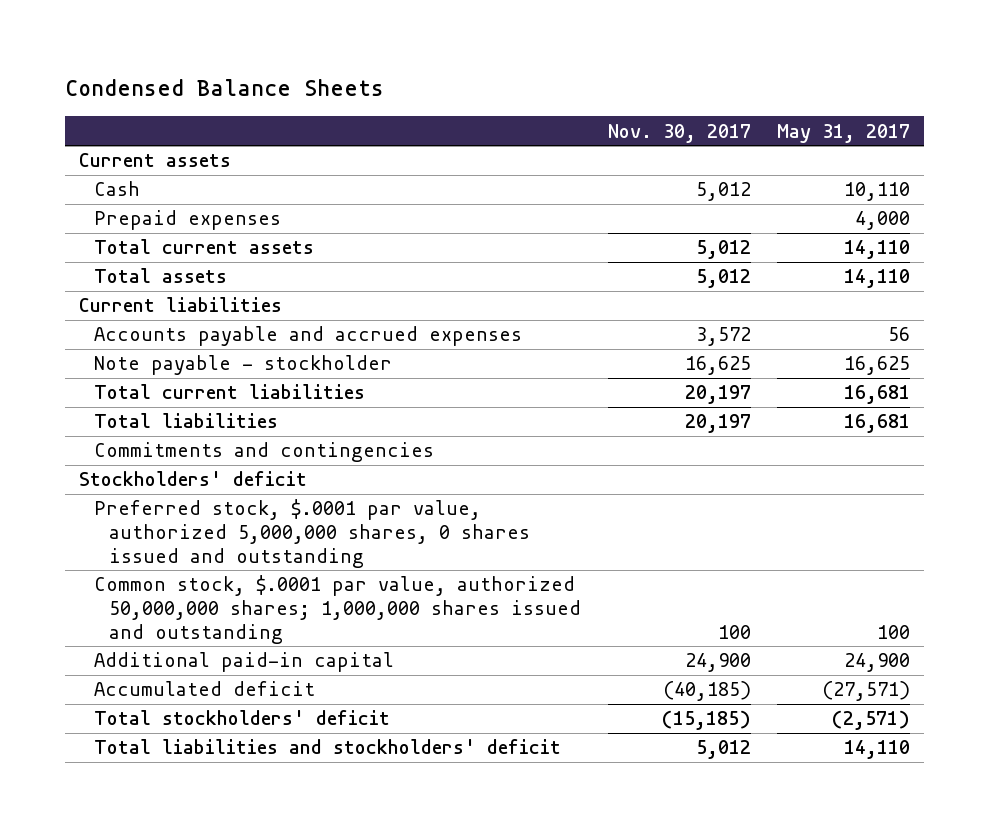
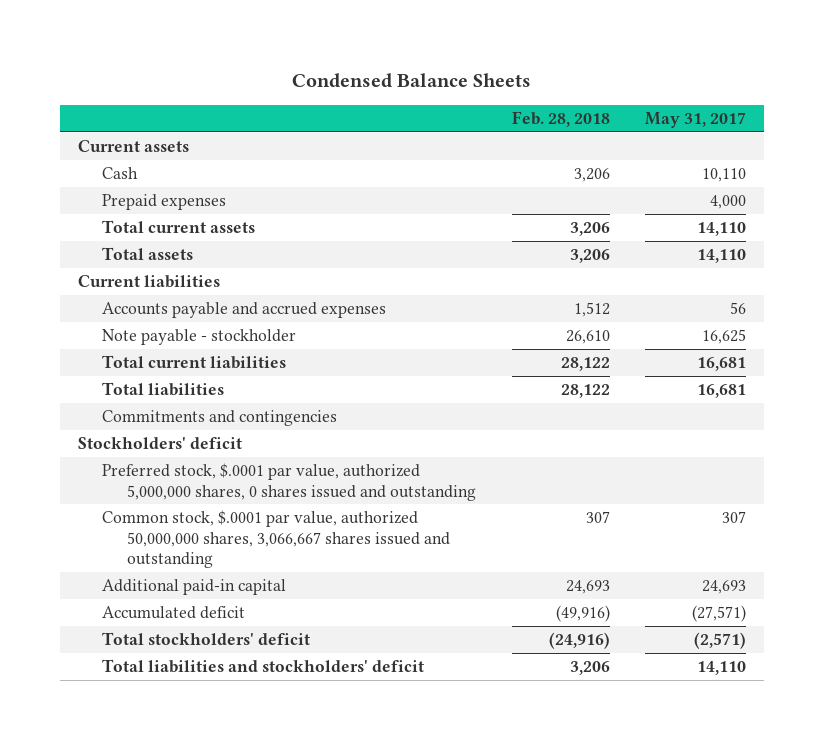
[607,123,751,143] Nov. 30, 2017 -> none
none -> [511,110,610,127] Feb. 28, 2018
[93,575,581,644] Common stock, $.0001 par value, authorized 50,000,000 shares; 1,000,000 shares issued and outstanding -> [102,510,451,568] Common stock, $.0001 par value, authorized 50,000,000 shares, 3,066,667 shares issued and outstanding
[877,624,911,639] 100 -> [722,511,747,524] 307
[844,653,911,673] 24,900 -> [702,580,747,595] 24,693

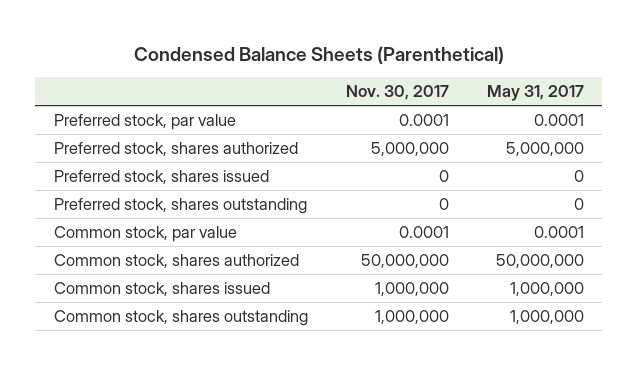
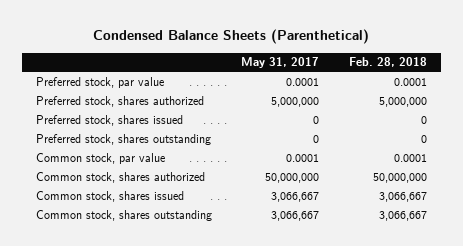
[345,85,449,101] Nov. 30, 2017 -> none
none -> [348,57,427,68] Feb. 28, 2018
[509,282,584,297] 1,000,000 -> [271,191,320,202] 3,066,667
[509,310,584,325] 1,000,000 -> [271,210,320,221] 3,066,667

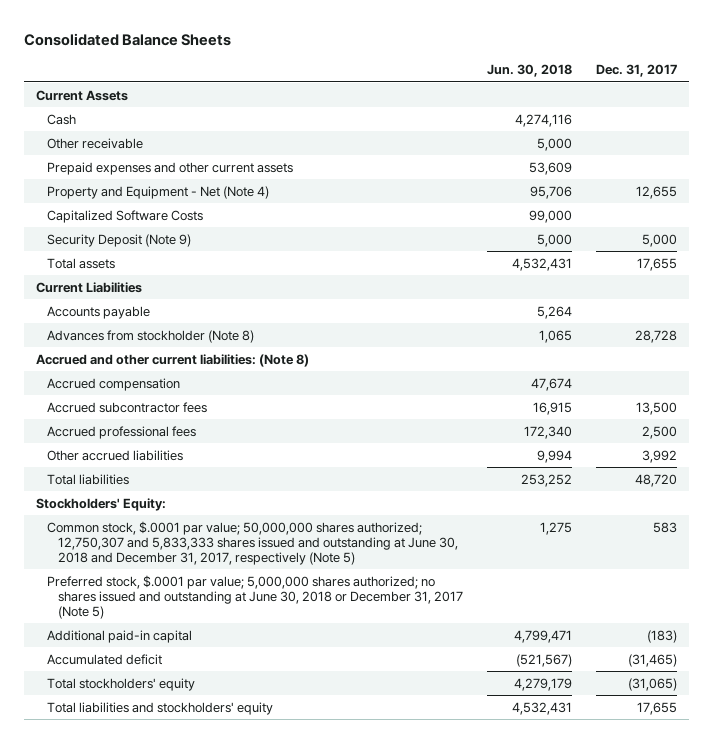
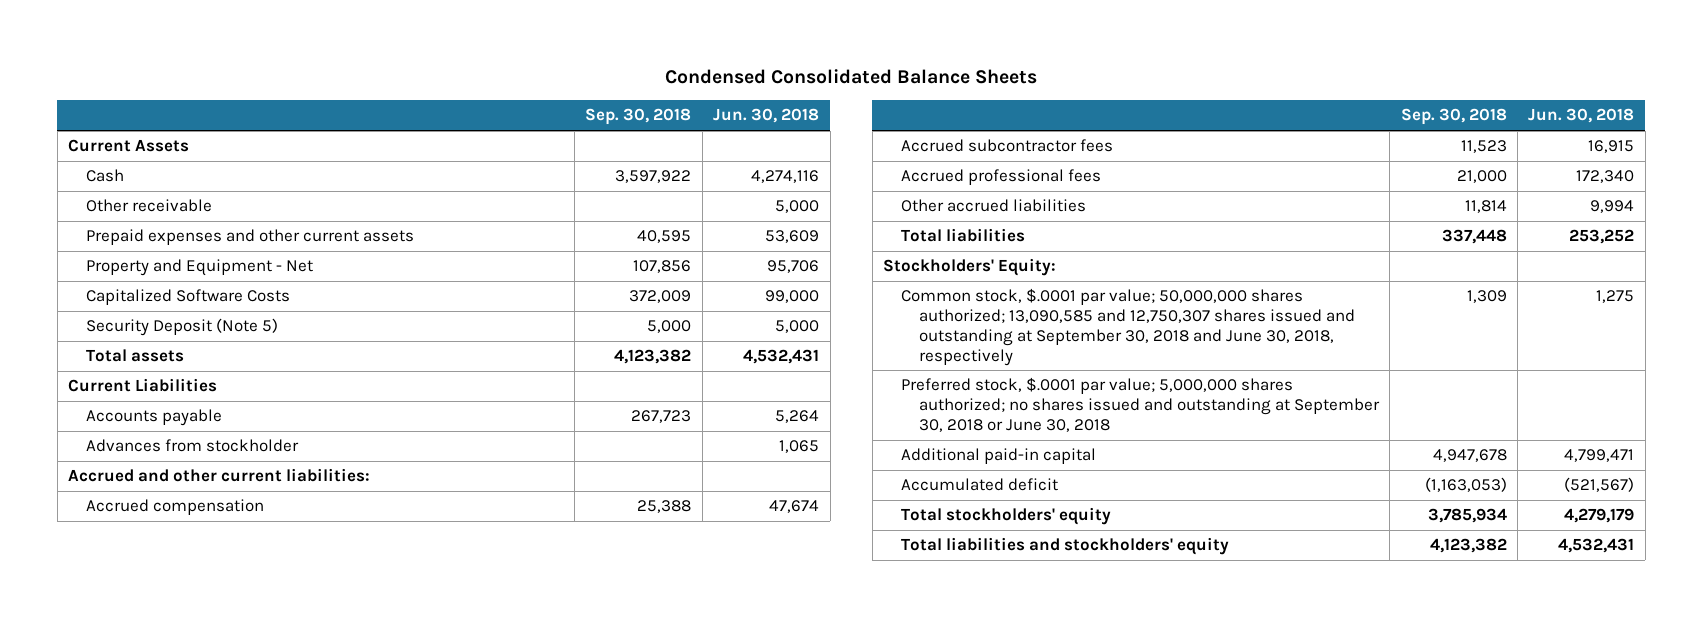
[24,32,232,46] Consolidated Balance Sheets -> [665,69,1038,85] Condensed Consolidated Balance Sheets
[596,64,678,78] Dec. 31, 2017 -> none
none -> [585,108,692,126] Sep. 30, 2018
[47,185,270,199] Property and Equipment - Net (Note 4) -> [85,259,313,277] Property and Equipment - Net
[47,233,192,247] Security Deposit (Note 9) -> [85,318,278,337] Security Deposit (Note 5)
[47,329,255,343] Advances from stockholder (Note 8) -> [85,439,299,453] Advances from stockholder
[36,353,310,367] Accrued and other current liabilities: (Note 8) -> [67,468,370,483] Accrued and other current liabilities:
[47,520,459,566] Common stock, $.0001 par value; 50,000,000 shares authorized; 12,750,307 and 5,833,333 shares issued and outstanding at June 30, 2018 and December 31, 2017, respectively (Note 5) -> [900,288,1355,366] Common stock, $.0001 par value; 50,000,000 shares authorized; 13,090,585 and 12,750,307 shares issued and outstanding at September 30, 2018 and June 30, 2018, respectively
[47,574,464,620] Preferred stock, $.0001 par value; 5,000,000 shares authorized; no shares issued and outstanding at June 30, 2018 or December 31, 2017 (Note 5) -> [900,377,1380,432] Preferred stock, $.0001 par value; 5,000,000 shares authorized; no shares issued and outstanding at September 30, 2018 or June 30, 2018

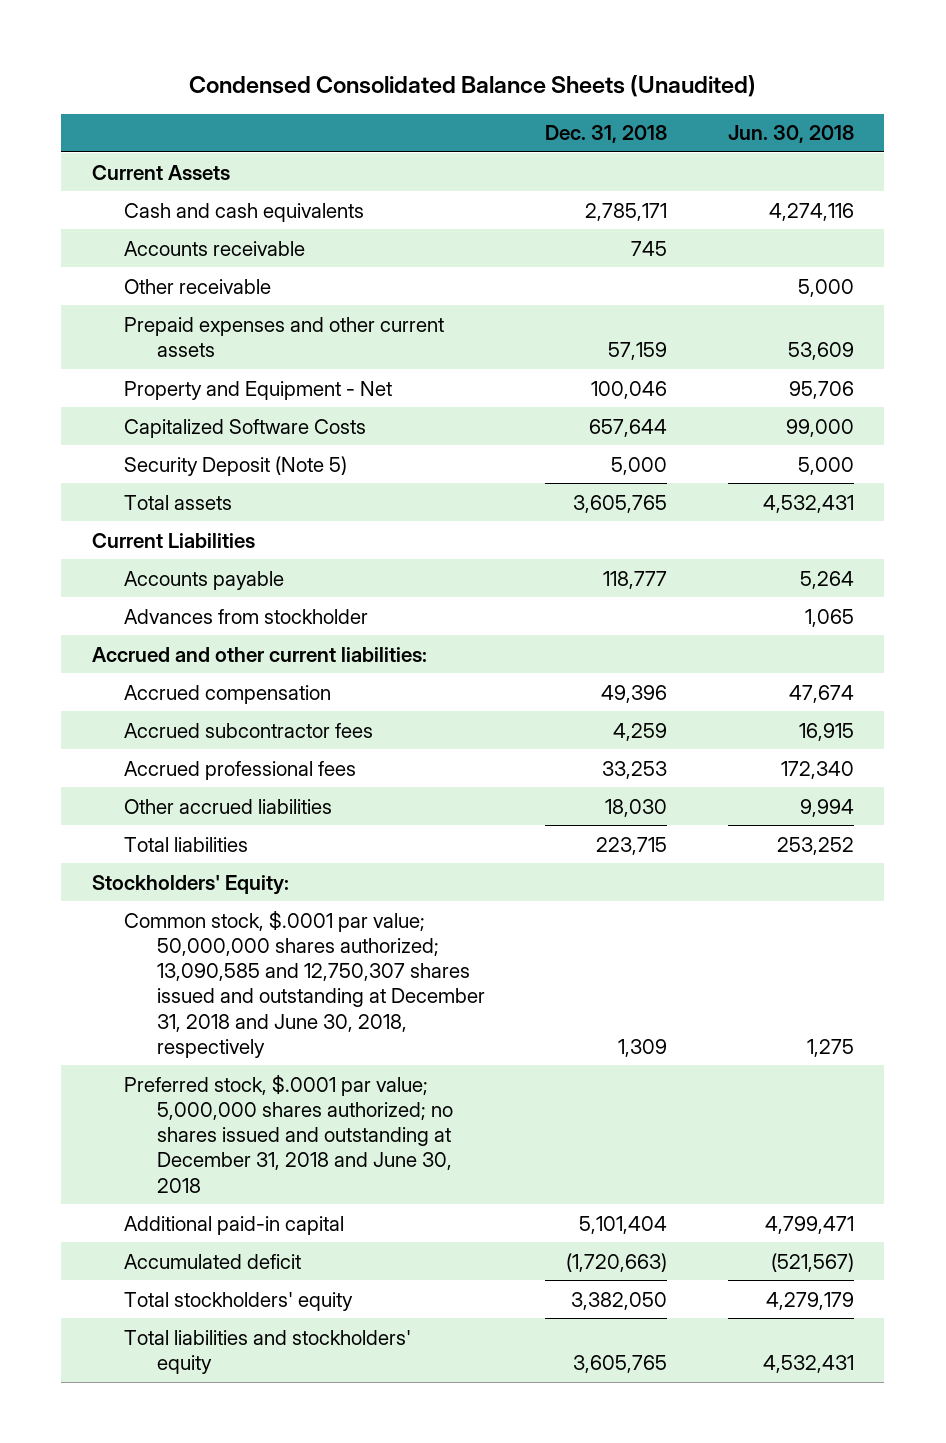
[665,69,1038,85] Condensed Consolidated Balance Sheets -> [188,75,756,98] Condensed Consolidated Balance Sheets (Unaudited)
[585,108,692,126] Sep. 30, 2018 -> none
none -> [545,125,668,144] Dec. 31, 2018
[85,169,124,183] Cash -> [124,202,365,222] Cash and cash equivalents
none -> [124,240,306,256] Accounts receivable
[900,288,1355,366] Common stock, $.0001 par value; 50,000,000 shares authorized; 13,090,585 and 12,750,307 shares issued and outstanding at September 30, 2018 and June 30, 2018, respectively -> [124,909,485,1058] Common stock, $.0001 par value; 50,000,000 shares authorized; 13,090,585 and 12,750,307 shares issued and outstanding at December 31, 2018 and June 30, 2018, respectively
[900,377,1380,432] Preferred stock, $.0001 par value; 5,000,000 shares authorized; no shares issued and outstanding at September 30, 2018 or June 30, 2018 -> [124,1073,453,1193] Preferred stock, $.0001 par value; 5,000,000 shares authorized; no shares issued and outstanding at December 31, 2018 and June 30, 2018

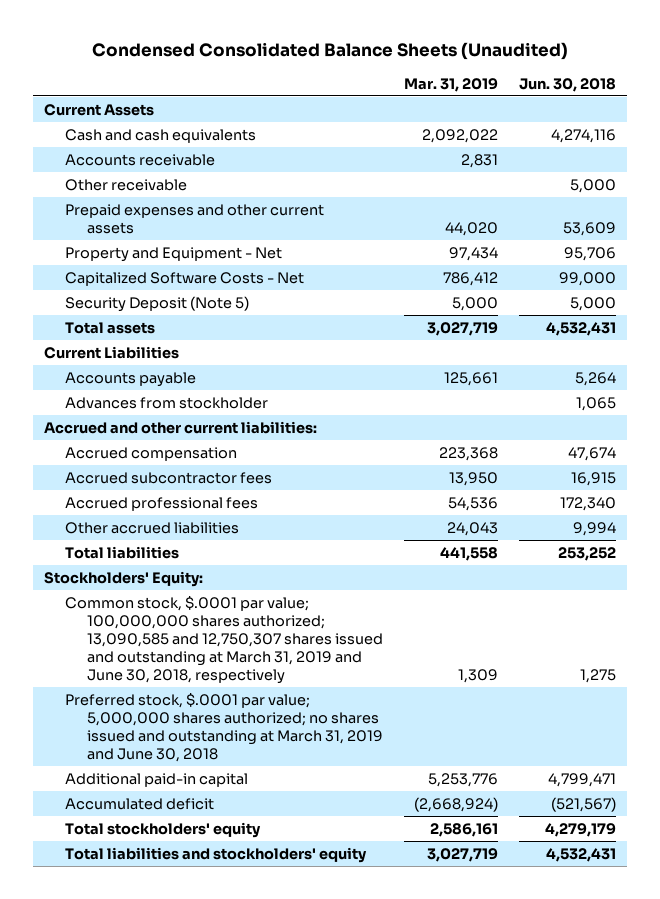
[545,125,668,144] Dec. 31, 2018 -> none
none -> [404,77,499,92] Mar. 31, 2019
[124,418,367,438] Capitalized Software Costs -> [65,271,305,286] Capitalized Software Costs - Net
[124,909,485,1058] Common stock, $.0001 par value; 50,000,000 shares authorized; 13,090,585 and 12,750,307 shares issued and outstanding at December 31, 2018 and June 30, 2018, respectively -> [65,595,384,684] Common stock, $.0001 par value; 100,000,000 shares authorized; 13,090,585 and 12,750,307 shares issued and outstanding at March 31, 2019 and June 30, 2018, respectively
[124,1073,453,1193] Preferred stock, $.0001 par value; 5,000,000 shares authorized; no shares issued and outstanding at December 31, 2018 and June 30, 2018 -> [65,692,384,762] Preferred stock, $.0001 par value; 5,000,000 shares authorized; no shares issued and outstanding at March 31, 2019 and June 30, 2018

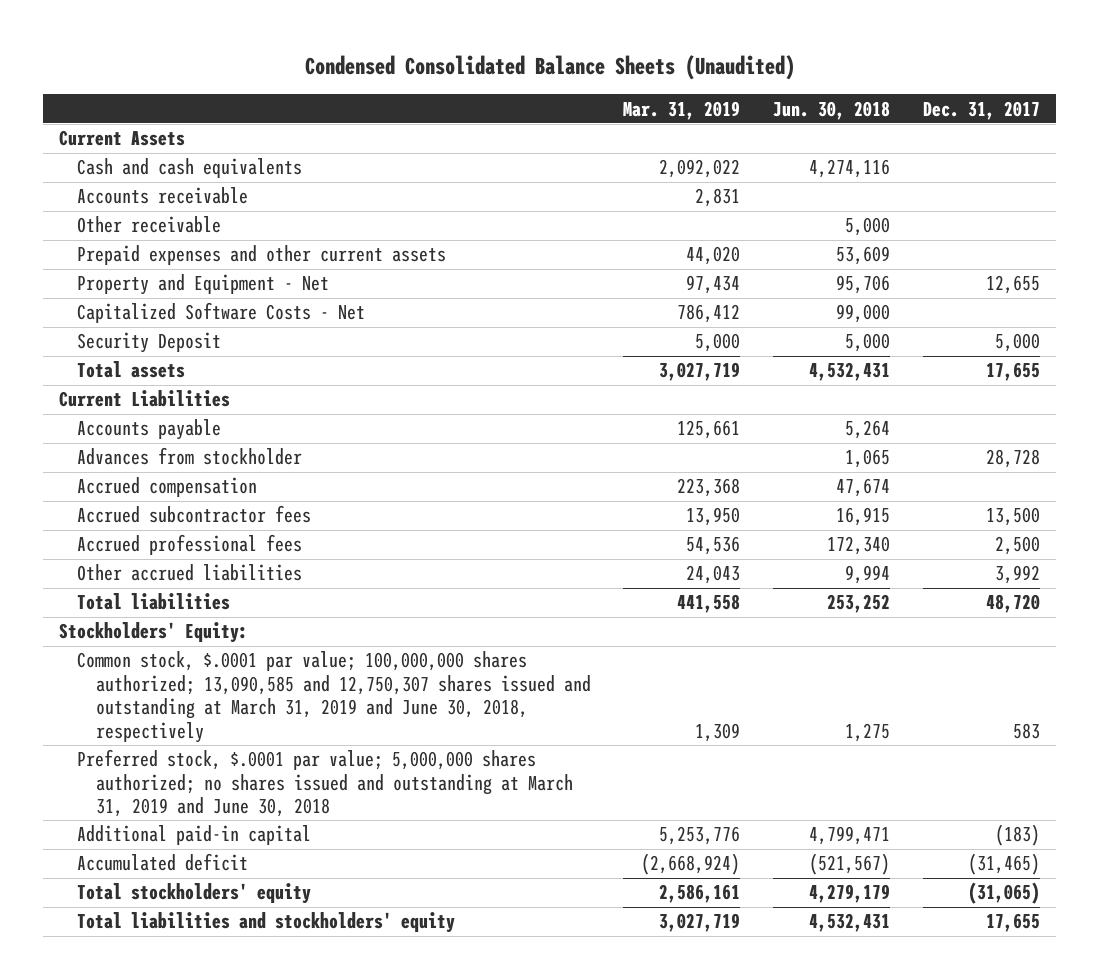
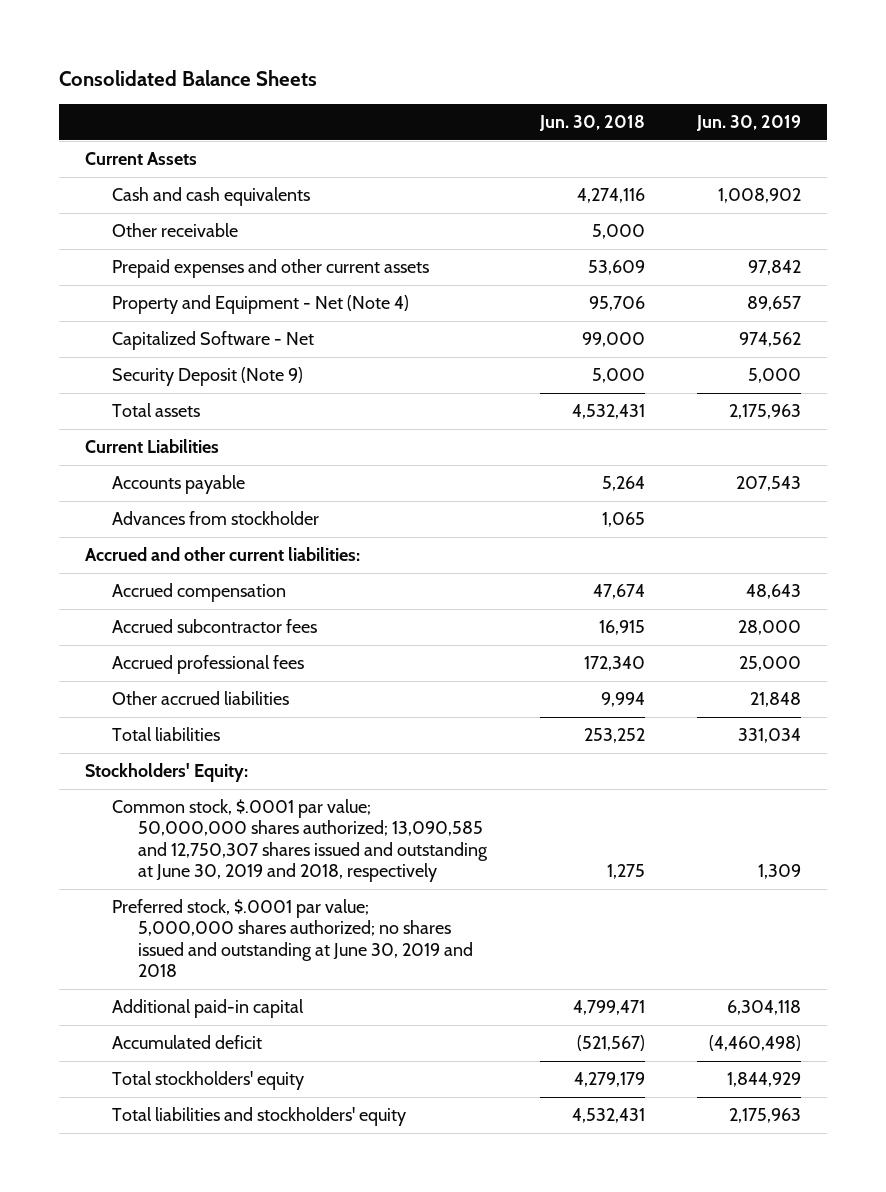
[304,55,795,81] Condensed Consolidated Balance Sheets (Unaudited) -> [58,70,317,87] Consolidated Balance Sheets
[623,100,741,120] Mar. 31, 2019 -> none
[923,100,1041,120] Dec. 31, 2017 -> none
none -> [696,115,802,132] Jun. 30, 2019
[77,187,249,205] Accounts receivable -> none
[77,274,330,296] Property and Equipment - Net -> [111,295,409,315] Property and Equipment - Net (Note 4)
[77,302,366,324] Capitalized Software Costs - Net -> [111,331,314,351] Capitalized Software - Net
[77,332,222,354] Security Deposit -> [111,367,303,387] Security Deposit (Note 9)
none -> [84,547,360,562] Accrued and other current liabilities:
[77,651,591,743] Common stock, $.0001 par value; 100,000,000 shares authorized; 13,090,585 and 12,750,307 shares issued and outstanding at March 31, 2019 and June 30, 2018, respectively -> [111,799,489,883] Common stock, $.0001 par value; 50,000,000 shares authorized; 13,090,585 and 12,750,307 shares issued and outstanding at June 30, 2019 and 2018, respectively
[77,749,573,818] Preferred stock, $.0001 par value; 5,000,000 shares authorized; no shares issued and outstanding at March 31, 2019 and June 30, 2018 -> [111,899,474,978] Preferred stock, $.0001 par value; 5,000,000 shares authorized; no shares issued and outstanding at June 30, 2019 and 2018

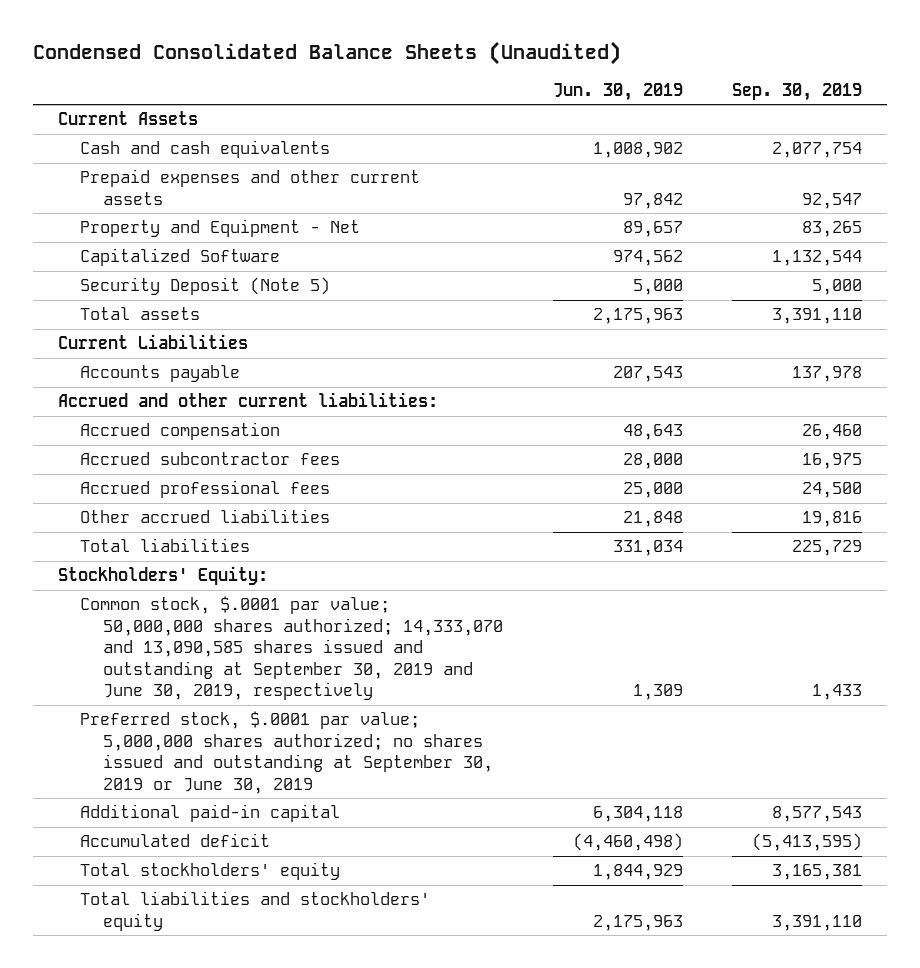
[58,70,317,87] Consolidated Balance Sheets -> [32,40,621,65] Condensed Consolidated Balance Sheets (Unaudited)
[538,115,645,132] Jun. 30, 2018 -> none
none -> [732,82,863,101] Sep. 30, 2019
[111,223,238,238] Other receivable -> none
[111,295,409,315] Property and Equipment - Net (Note 4) -> [80,219,361,238] Property and Equipment - Net
[111,331,314,351] Capitalized Software - Net -> [80,248,281,267] Capitalized Software
[111,367,303,387] Security Deposit (Note 9) -> [80,277,331,296] Security Deposit (Note 5)
[111,511,319,526] Advances from stockholder -> none
[111,799,489,883] Common stock, $.0001 par value; 50,000,000 shares authorized; 13,090,585 and 12,750,307 shares issued and outstanding at June 30, 2019 and 2018, respectively -> [80,596,503,701] Common stock, $.0001 par value; 50,000,000 shares authorized; 14,333,070 and 13,090,585 shares issued and outstanding at September 30, 2019 and June 30, 2019, respectively
[111,899,474,978] Preferred stock, $.0001 par value; 5,000,000 shares authorized; no shares issued and outstanding at June 30, 2019 and 2018 -> [80,711,493,794] Preferred stock, $.0001 par value; 5,000,000 shares authorized; no shares issued and outstanding at September 30, 2019 or June 30, 2019

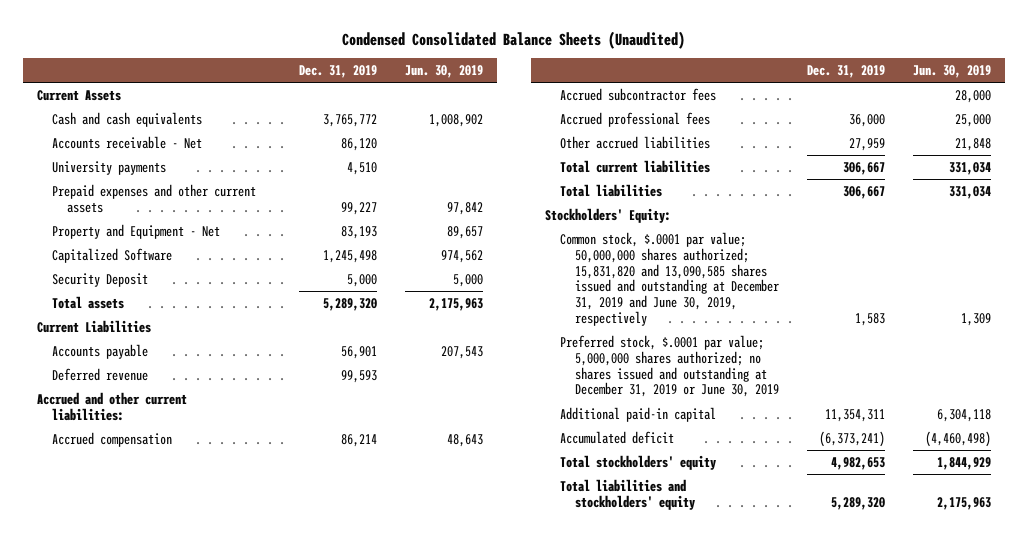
[732,82,863,101] Sep. 30, 2019 -> none
none -> [299,65,378,79] Dec. 31, 2019
none -> [52,135,203,149] Accounts receivable - Net
none -> [52,160,167,175] University payments
[80,277,331,296] Security Deposit (Note 5) -> [52,272,149,287] Security Deposit
none -> [52,367,149,381] Deferred revenue
none -> [560,159,711,173] Total current liabilities
[80,596,503,701] Common stock, $.0001 par value; 50,000,000 shares authorized; 14,333,070 and 13,090,585 shares issued and outstanding at September 30, 2019 and June 30, 2019, respectively -> [560,231,780,327] Common stock, $.0001 par value; 50,000,000 shares authorized; 15,831,820 and 13,090,585 shares issued and outstanding at December 31, 2019 and June 30, 2019, respectively
[80,711,493,794] Preferred stock, $.0001 par value; 5,000,000 shares authorized; no shares issued and outstanding at September 30, 2019 or June 30, 2019 -> [560,334,780,398] Preferred stock, $.0001 par value; 5,000,000 shares authorized; no shares issued and outstanding at December 31, 2019 or June 30, 2019

